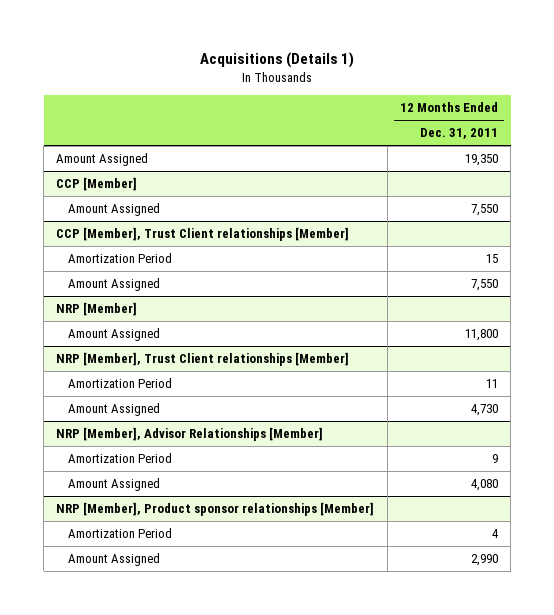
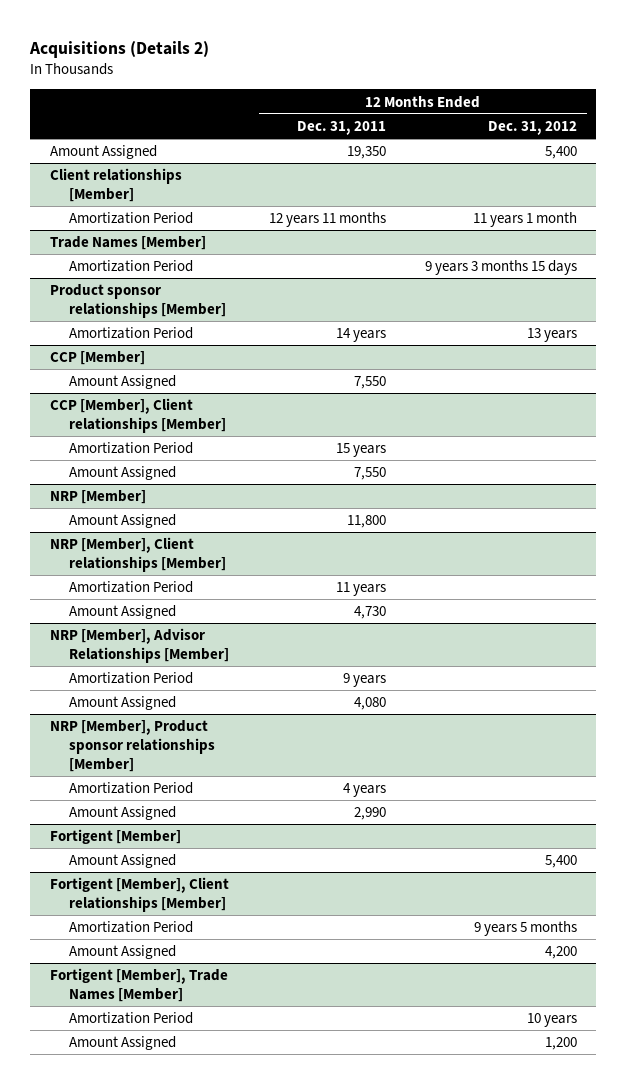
[200,52,355,69] Acquisitions (Details 1) -> [29,40,210,58] Acquisitions (Details 2)
none -> [487,120,577,135] Dec. 31, 2012
none -> [49,168,182,202] Client relationships [Member]
none -> [69,212,194,225] Amortization Period
none -> [49,236,206,251] Trade Names [Member]
none -> [69,260,194,273] Amortization Period
none -> [49,284,227,318] Product sponsor relationships [Member]
none -> [69,327,194,340] Amortization Period
[56,227,350,242] CCP [Member], Trust Client relationships [Member] -> [49,398,227,433] CCP [Member], Client relationships [Member]
[485,254,498,264] 15 -> [335,443,386,458] 15 years
[56,352,350,367] NRP [Member], Trust Client relationships [Member] -> [49,537,227,572] NRP [Member], Client relationships [Member]
[485,379,498,389] 11 -> [335,582,386,597] 11 years
[491,454,498,464] 9 -> [342,673,386,688] 9 years
[491,529,499,539] 4 -> [342,783,386,798] 4 years
none -> [49,829,181,845] Fortigent [Member]
none -> [69,854,177,869] Amount Assigned
none -> [49,877,229,912] Fortigent [Member], Client relationships [Member]
none -> [69,921,194,934] Amortization Period
none -> [69,945,177,960] Amount Assigned
none -> [49,968,228,1002] Fortigent [Member], Trade Names [Member]
none -> [69,1012,194,1025] Amortization Period
none -> [69,1036,177,1051] Amount Assigned

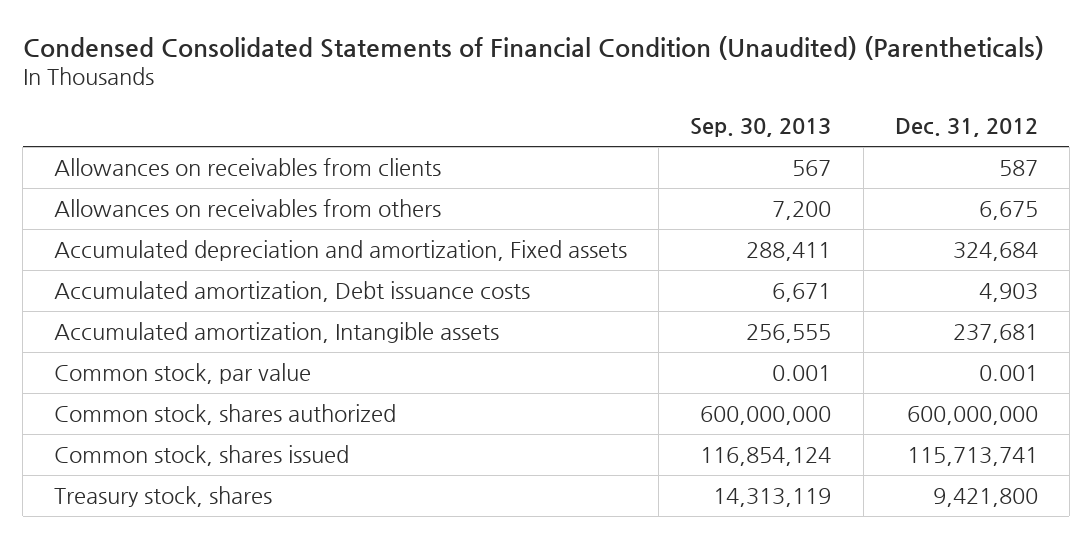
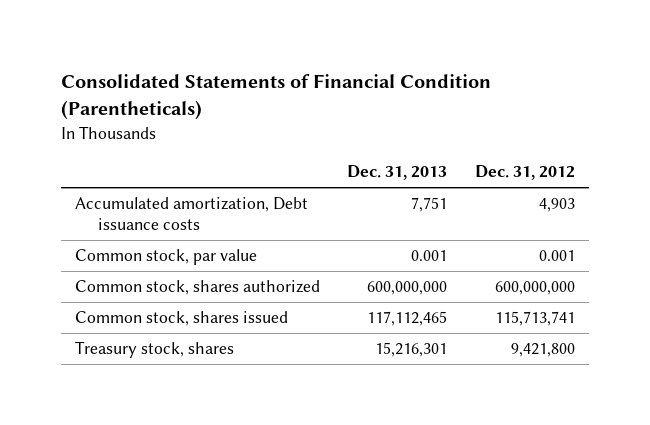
[22,35,1044,60] Condensed Consolidated Statements of Financial Condition (Unaudited) (Parentheticals) -> [60,73,491,121] Consolidated Statements of Financial Condition (Parentheticals)
[690,118,832,138] Sep. 30, 2013 -> none
none -> [347,165,448,181] Dec. 31, 2013
[54,157,442,176] Allowances on receivables from clients -> none
[54,198,442,217] Allowances on receivables from others -> none
[54,239,628,261] Accumulated depreciation and amortization, Fixed assets -> none
[54,321,500,343] Accumulated amortization, Intangible assets -> none

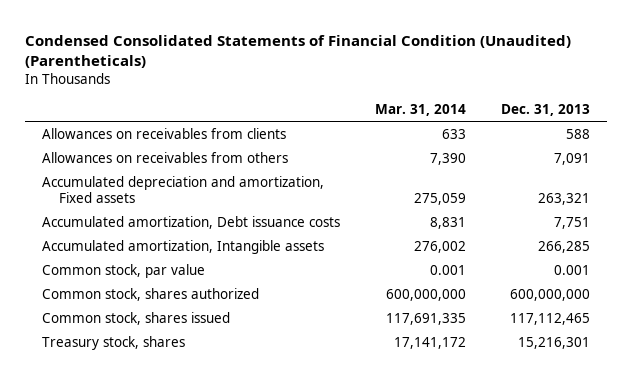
[60,73,491,121] Consolidated Statements of Financial Condition (Parentheticals) -> [25,34,572,69] Condensed Consolidated Statements of Financial Condition (Unaudited) (Parentheticals)
[475,165,576,181] Dec. 31, 2012 -> none
none -> [375,104,467,117] Mar. 31, 2014
none -> [42,127,287,139] Allowances on receivables from clients
none -> [42,151,289,163] Allowances on receivables from others
none -> [42,175,325,204] Accumulated depreciation and amortization, Fixed assets
none -> [42,239,325,254] Accumulated amortization, Intangible assets

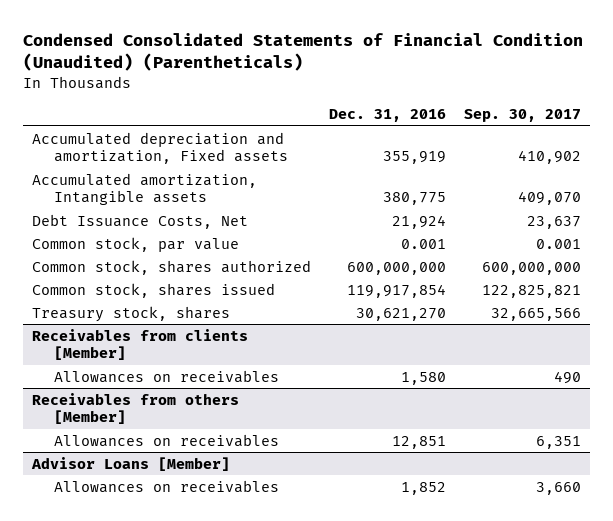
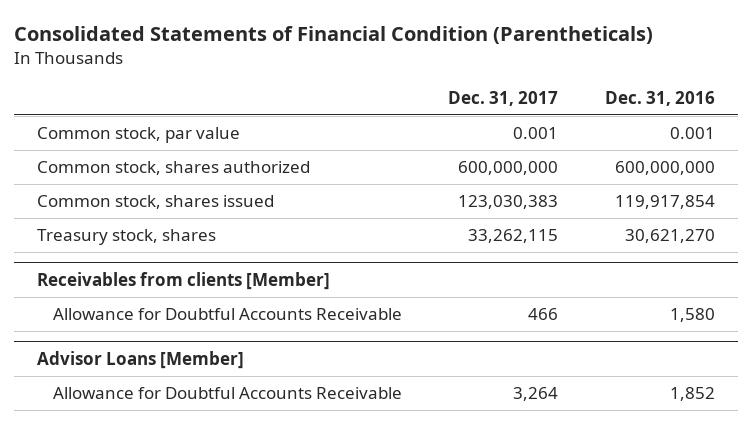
[23,32,584,72] Condensed Consolidated Statements of Financial Condition (Unaudited) (Parentheticals) -> [14,25,654,44] Consolidated Statements of Financial Condition (Parentheticals)
[463,108,581,122] Sep. 30, 2017 -> none
none -> [448,91,559,107] Dec. 31, 2017
[32,131,289,165] Accumulated depreciation and amortization, Fixed assets -> none
[32,172,258,206] Accumulated amortization, Intangible assets -> none
[32,213,249,229] Debt Issuance Costs, Net -> none
[32,392,240,425] Receivables from others [Member] -> none
[54,433,280,447] Allowances on receivables -> none
[54,369,280,383] Allowances on receivables -> [53,307,403,320] Allowance for Doubtful Accounts Receivable
[54,479,280,493] Allowances on receivables -> [53,386,403,399] Allowance for Doubtful Accounts Receivable

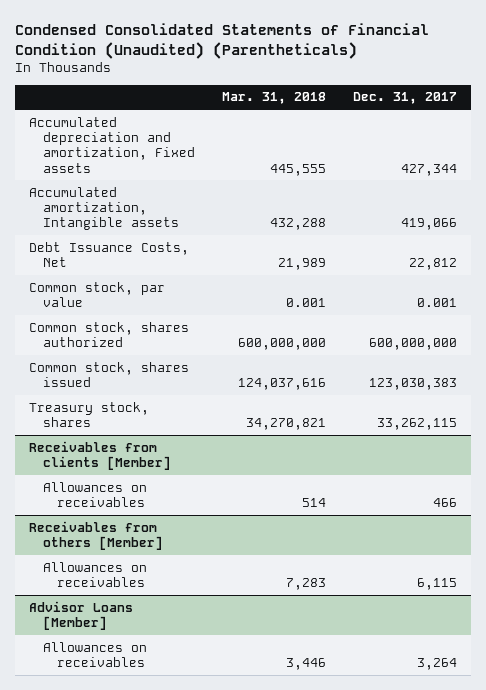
[14,25,654,44] Consolidated Statements of Financial Condition (Parentheticals) -> [15,22,430,59] Condensed Consolidated Statements of Financial Condition (Unaudited) (Parentheticals)
[604,91,715,107] Dec. 31, 2016 -> none
none -> [222,92,327,105] Mar. 31, 2018
none -> [28,116,196,173] Accumulated depreciation and amortization, Fixed assets
none -> [28,186,180,231] Accumulated amortization, Intangible assets
none -> [28,241,189,267] Debt Issuance Costs, Net
[53,307,403,320] Allowance for Doubtful Accounts Receivable -> [43,481,148,507] Allowances on receivables
none -> [28,520,164,550] Receivables from others [Member]
none -> [43,561,148,587] Allowances on receivables
[53,386,403,399] Allowance for Doubtful Accounts Receivable -> [43,641,148,667] Allowances on receivables

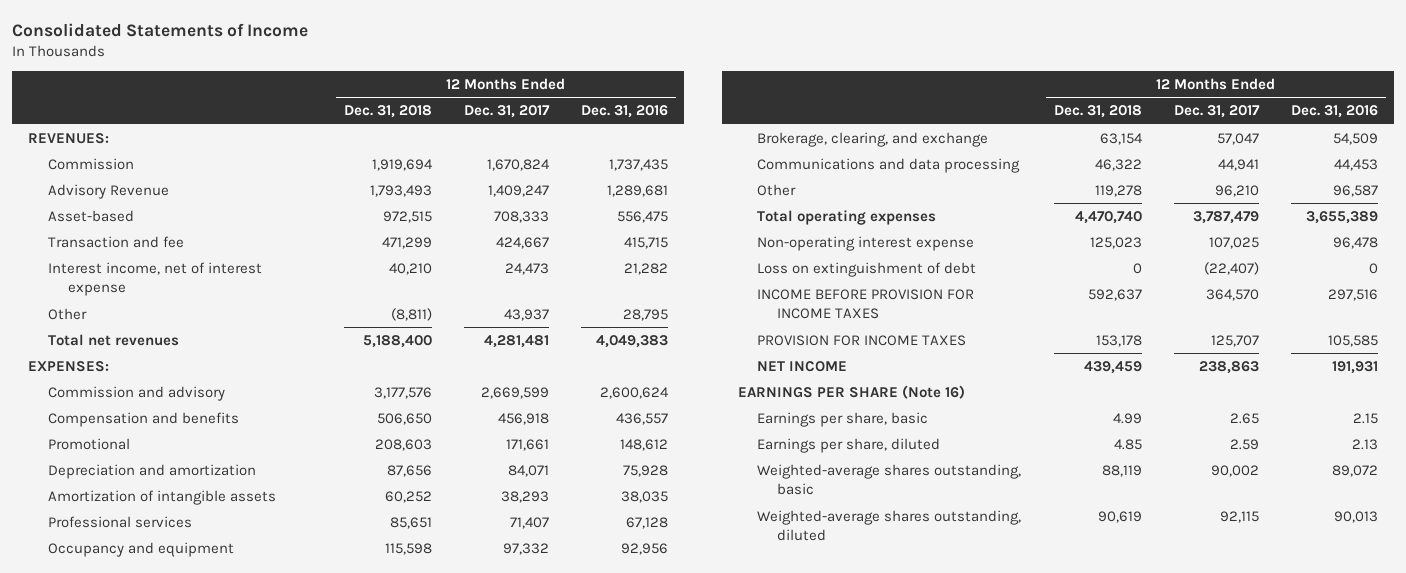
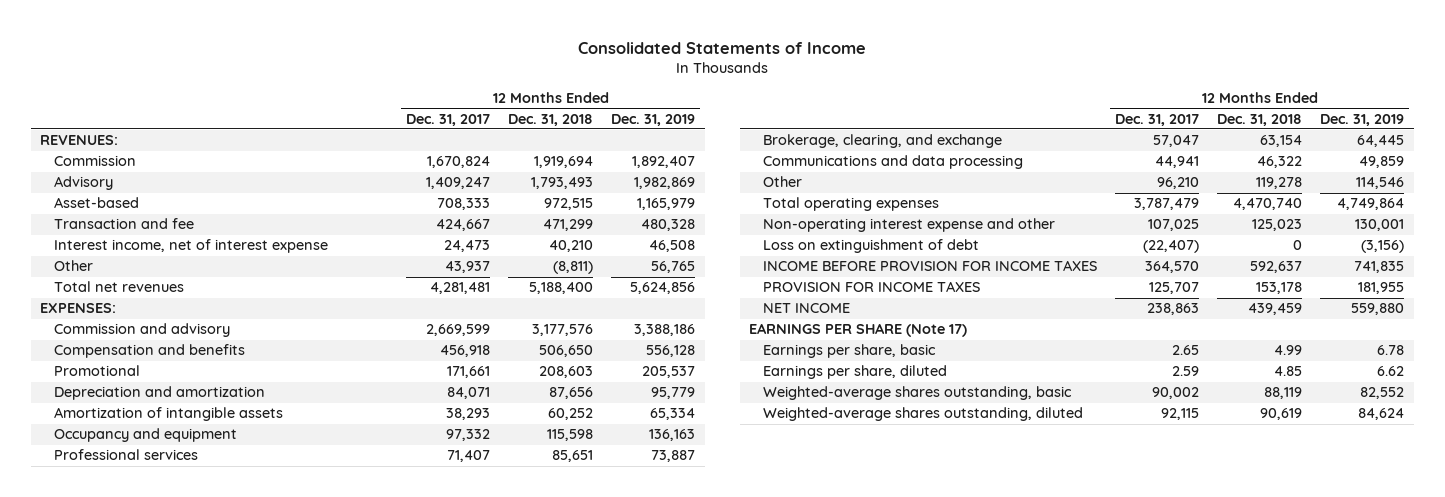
[581,105,669,119] Dec. 31, 2016 -> none
none -> [611,113,696,126] Dec. 31, 2019
[47,183,169,199] Advisory Revenue -> [53,176,113,191] Advisory
[47,515,192,528] Professional services -> [53,449,198,461] Professional services
[757,235,975,251] Non-operating interest expense -> [762,218,1055,233] Non-operating interest expense and other
[737,384,965,399] EARNINGS PER SHARE (Note 16) -> [749,323,968,338] EARNINGS PER SHARE (Note 17)

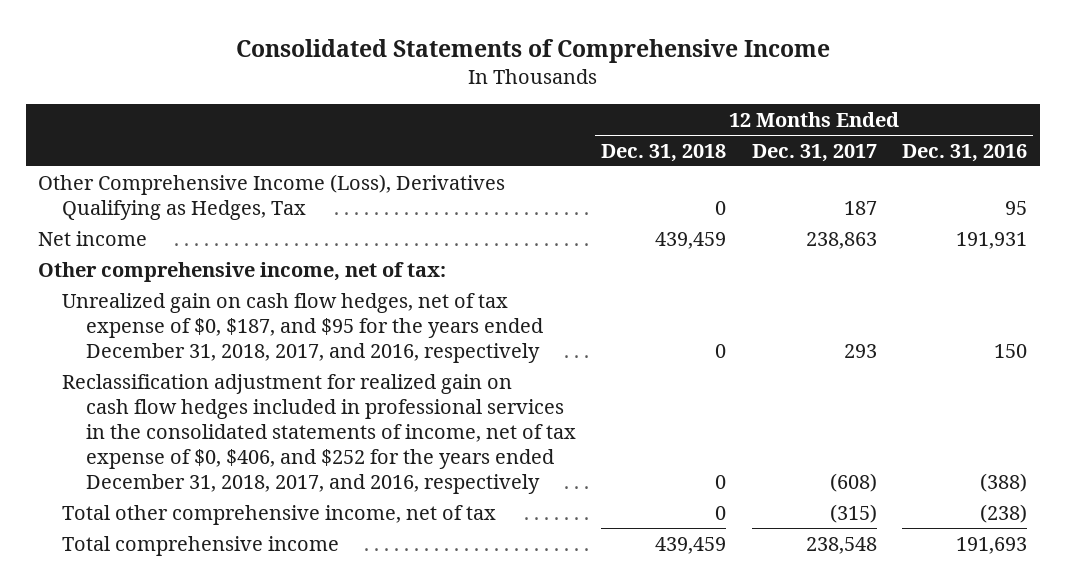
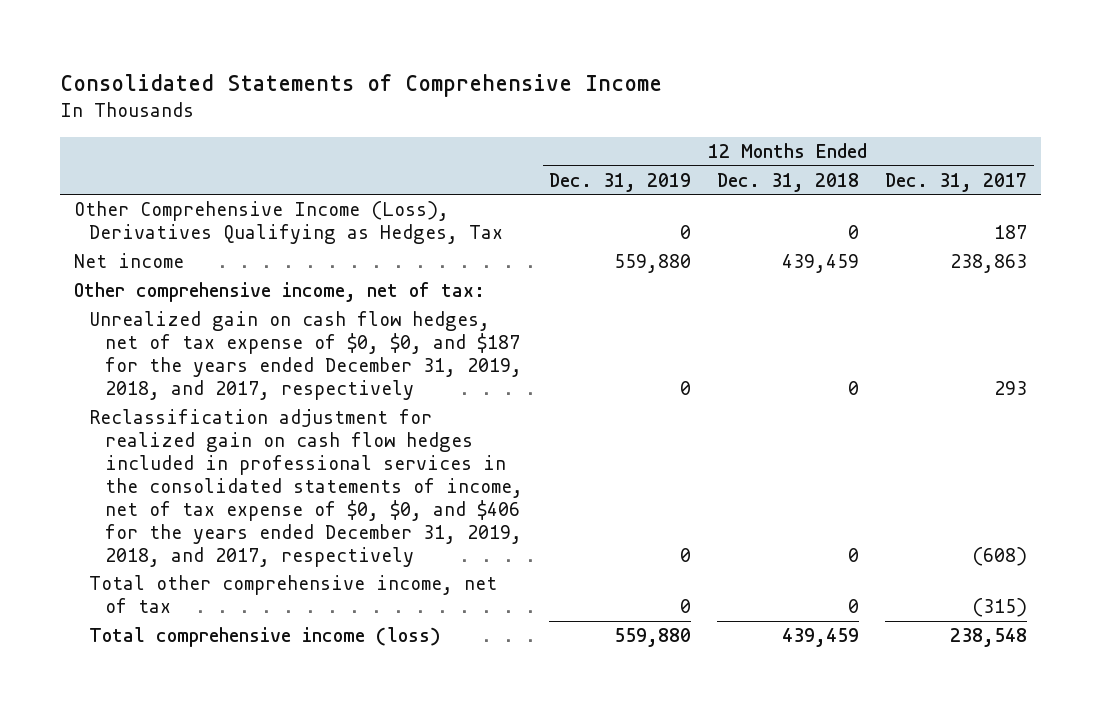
[902,143,1028,162] Dec. 31, 2016 -> none
none -> [549,172,692,192] Dec. 31, 2019
[62,292,543,363] Unrealized gain on cash flow hedges, net of tax expense of $0, $187, and $95 for the years ended December 31, 2018, 2017, and 2016, respectively -> [89,311,523,401] Unrealized gain on cash flow hedges, net of tax expense of $0, $0, and $187 for the years ended December 31, 2019, 2018, and 2017, respectively
[62,373,576,494] Reclassification adjustment for realized gain on cash flow hedges included in professional services in the consolidated statements of income, net of tax expense of $0, $406, and $252 for the years ended December 31, 2018, 2017, and 2016, respectively -> [89,409,524,567] Reclassification adjustment for realized gain on cash flow hedges included in professional services in the consolidated statements of income, net of tax expense of $0, $0, and $406 for the years ended December 31, 2019, 2018, and 2017, respectively
[62,535,340,556] Total comprehensive income -> [89,627,442,648] Total comprehensive income (loss)

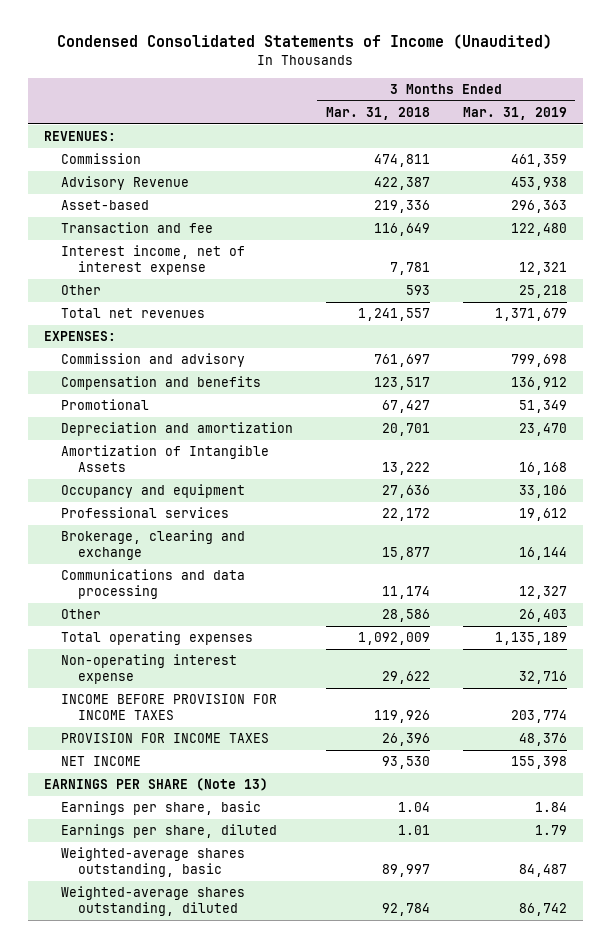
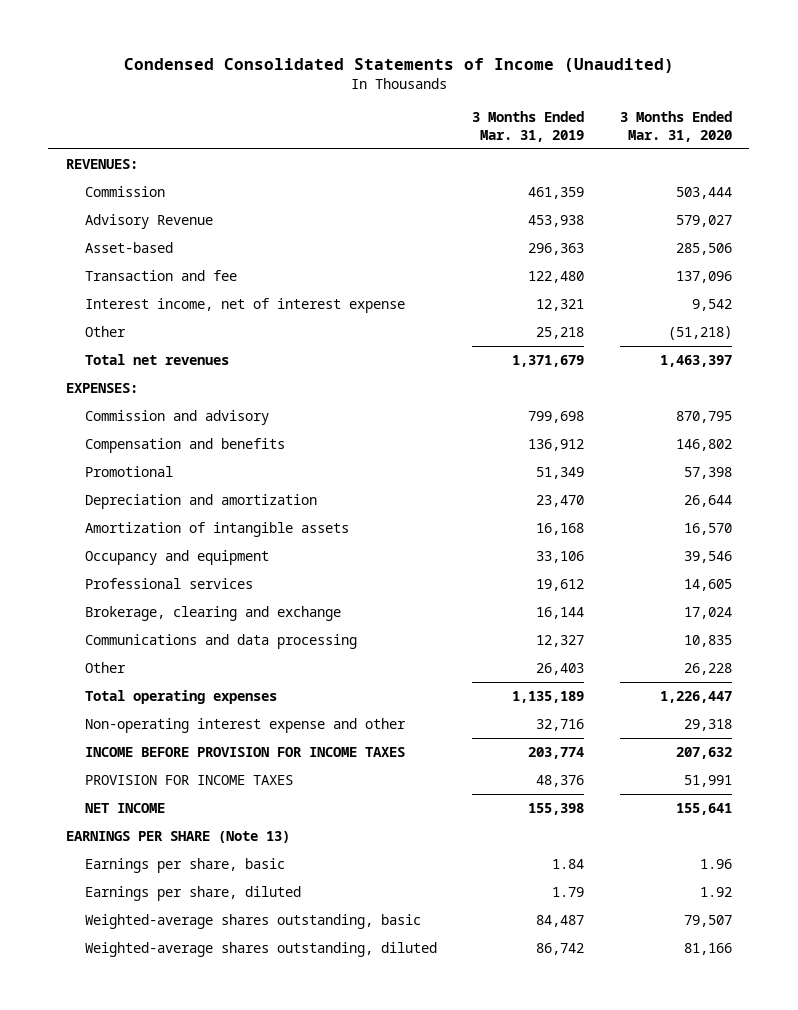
[325,106,430,120] Mar. 31, 2018 -> none
none -> [619,111,732,142] 3 Months Ended Mar. 31, 2020
[60,445,269,473] Amortization of Intangible Assets -> [84,522,349,538] Amortization of intangible assets
[60,654,237,685] Non-operating interest expense -> [84,718,406,734] Non-operating interest expense and other

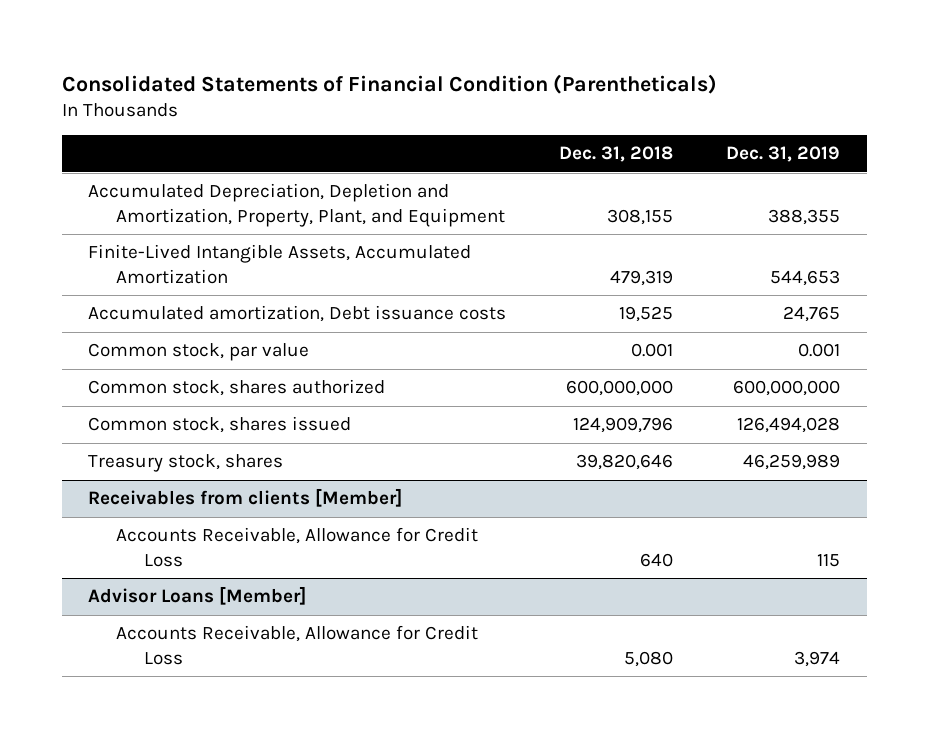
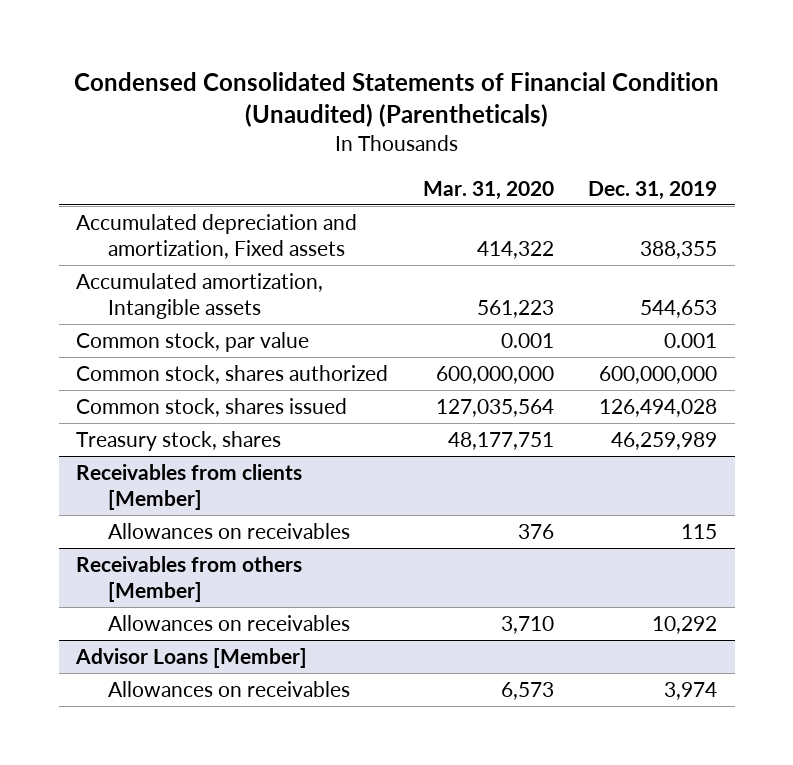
[61,73,717,94] Consolidated Statements of Financial Condition (Parentheticals) -> [73,72,719,128] Condensed Consolidated Statements of Financial Condition (Unaudited) (Parentheticals)
[559,146,674,163] Dec. 31, 2018 -> none
none -> [422,181,554,201] Mar. 31, 2020
[88,305,507,323] Accumulated amortization, Debt issuance costs -> none
[88,183,506,227] Accumulated Depreciation, Depletion and Amortization, Property, Plant, and Equipment -> [76,213,358,259] Accumulated depreciation and amortization, Fixed assets
[88,244,472,284] Finite-Lived Intangible Assets, Accumulated Amortization -> [76,272,324,319] Accumulated amortization, Intangible assets
[116,527,479,567] Accounts Receivable, Allowance for Credit Loss -> [108,522,351,539] Allowances on receivables
none -> [76,555,303,602] Receivables from others [Member]
none -> [108,614,351,631] Allowances on receivables
[116,625,479,665] Accounts Receivable, Allowance for Credit Loss -> [108,680,351,697] Allowances on receivables

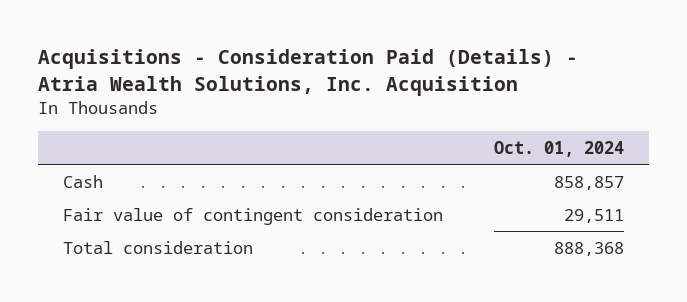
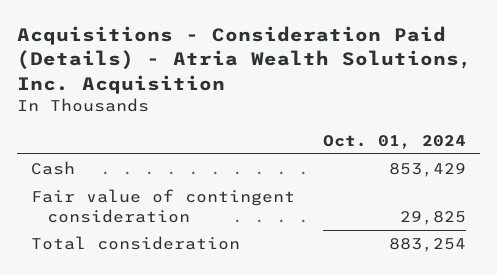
[553,175,624,190] 858,857 -> [388,163,466,178] 853,429
[563,208,624,223] 29,511 -> [399,211,466,226] 29,825
[553,241,624,256] 888,368 -> [388,238,466,253] 883,254

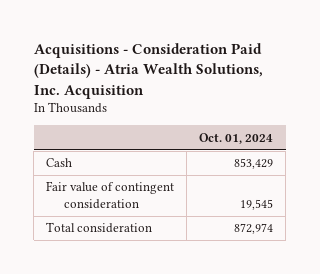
[399,211,466,226] 29,825 -> [240,198,274,210] 19,545
[388,238,466,253] 883,254 -> [234,223,274,235] 872,974

